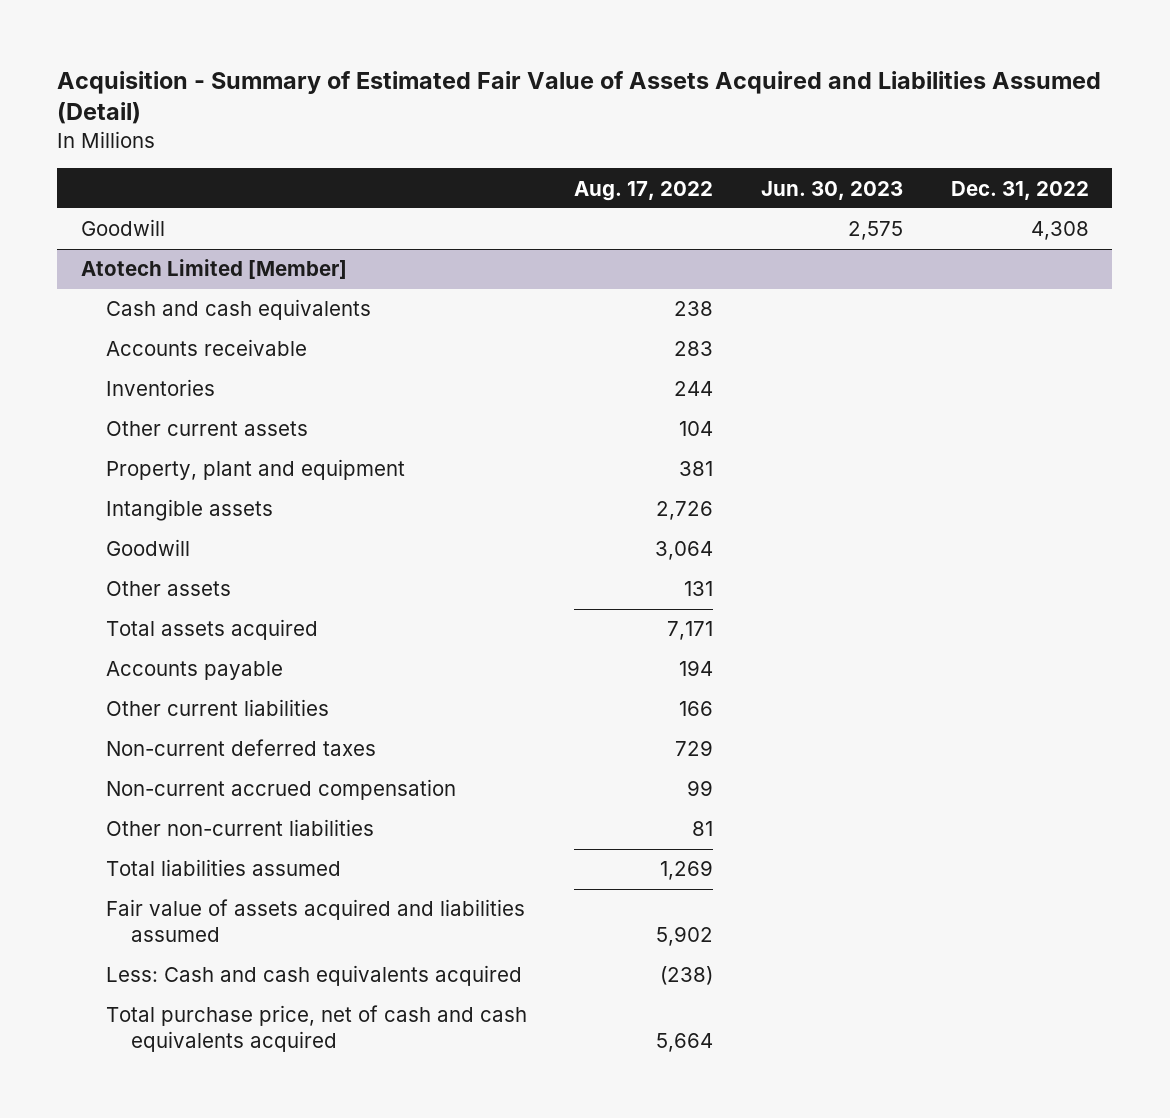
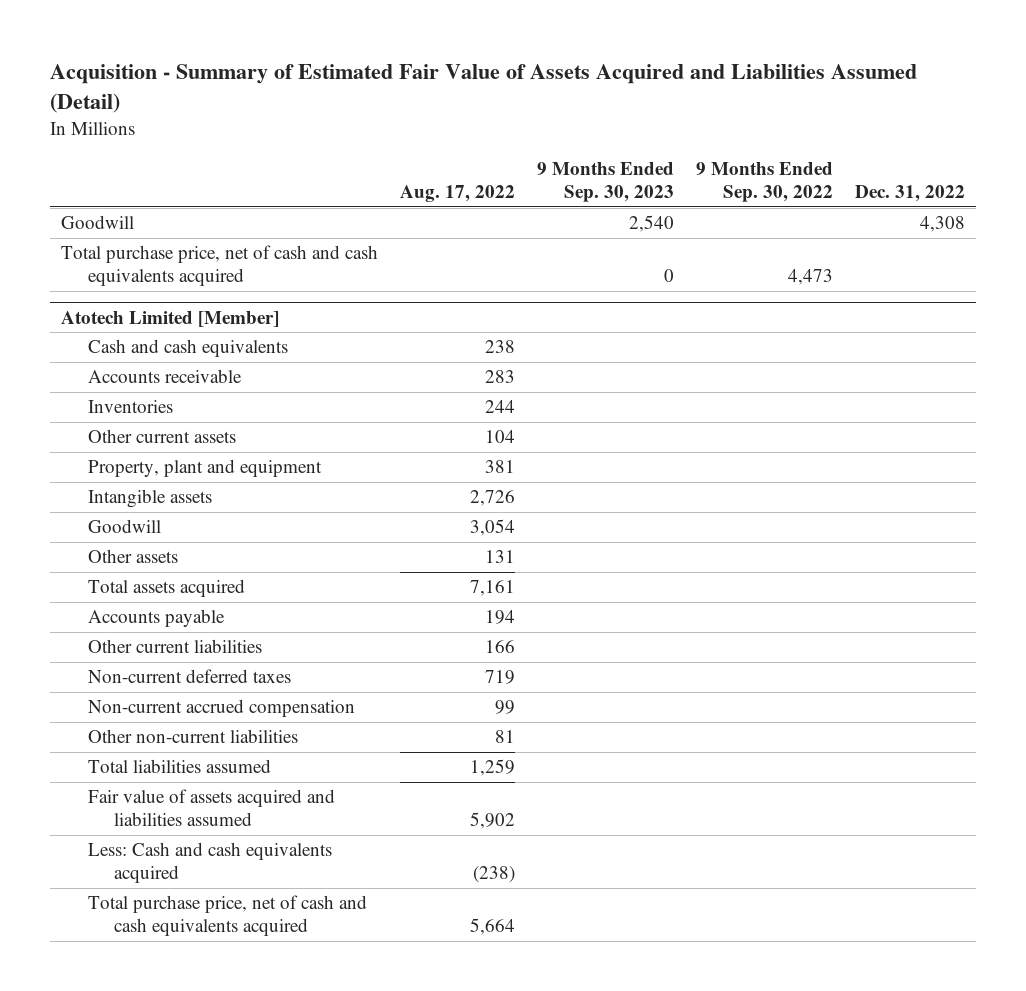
[761,180,904,200] Jun. 30, 2023 -> none
none -> [536,161,674,203] 9 Months Ended Sep. 30, 2023
none -> [696,161,834,203] 9 Months Ended Sep. 30, 2022
none -> [60,245,378,287] Total purchase price, net of cash and cash equivalents acquired
[655,541,714,561] 3,064 -> [469,519,515,537] 3,054
[667,621,714,641] 7,171 -> [469,580,515,597] 7,161
[675,740,714,757] 729 -> [484,670,515,685] 719
[660,860,714,881] 1,269 -> [469,759,515,777] 1,259

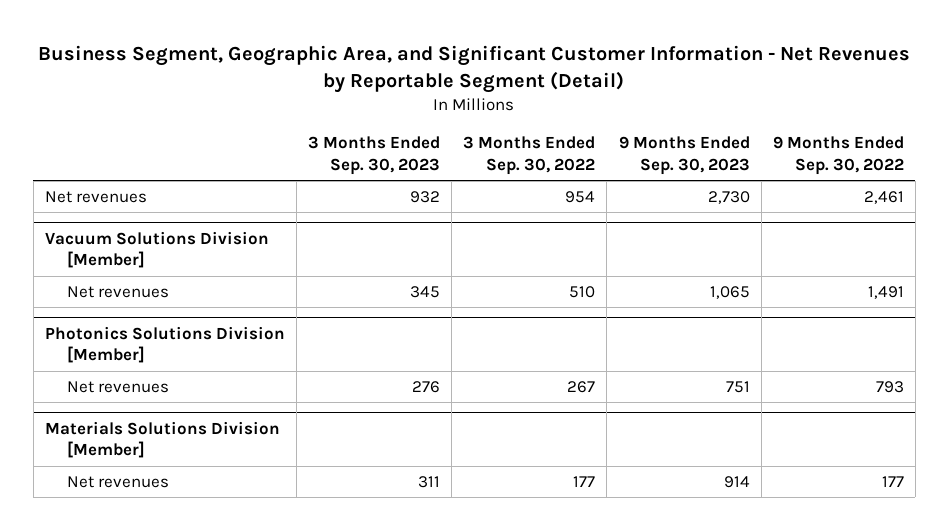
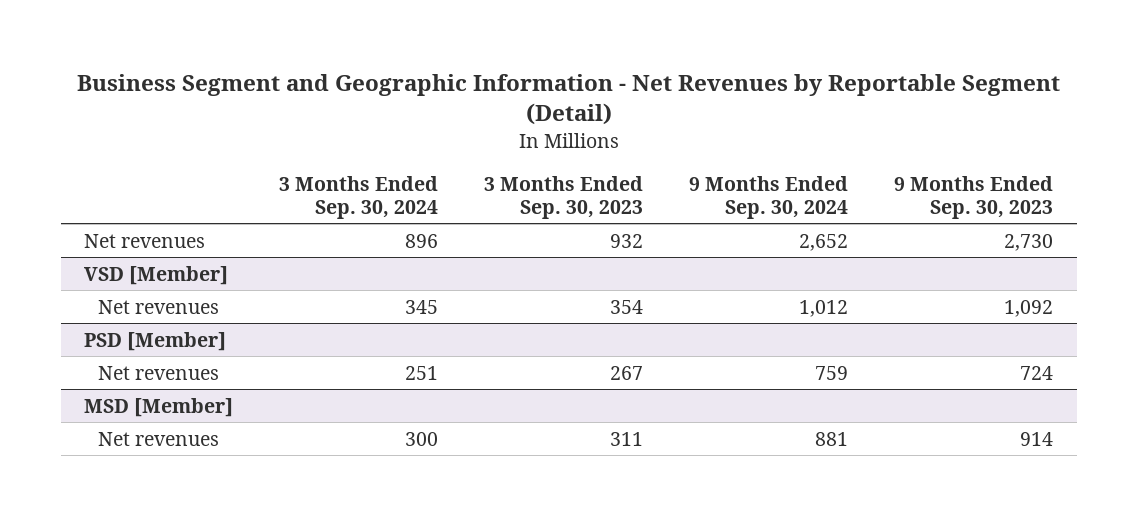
[38,45,911,93] Business Segment, Geographic Area, and Significant Customer Information - Net Revenues by Reportable Segment (Detail) -> [76,74,1060,126] Business Segment and Geographic Information - Net Revenues by Reportable Segment (Detail)
[463,136,596,176] 3 Months Ended Sep. 30, 2022 -> none
[772,136,904,176] 9 Months Ended Sep. 30, 2022 -> none
none -> [278,176,438,219] 3 Months Ended Sep. 30, 2024
none -> [689,176,849,219] 9 Months Ended Sep. 30, 2024
[44,230,269,269] Vacuum Solutions Division [Member] -> [83,265,228,285] VSD [Member]
[410,286,441,299] 345 -> [610,299,644,314] 354
[709,286,750,300] 1,065 -> [1004,299,1054,317] 1,092
[44,325,285,364] Photonics Solutions Division [Member] -> [83,331,226,351] PSD [Member]
[412,381,441,394] 276 -> [610,365,644,380] 267
[725,381,750,394] 751 -> [1020,365,1054,380] 724
[44,420,280,459] Materials Solutions Division [Member] -> [83,397,233,417] MSD [Member]

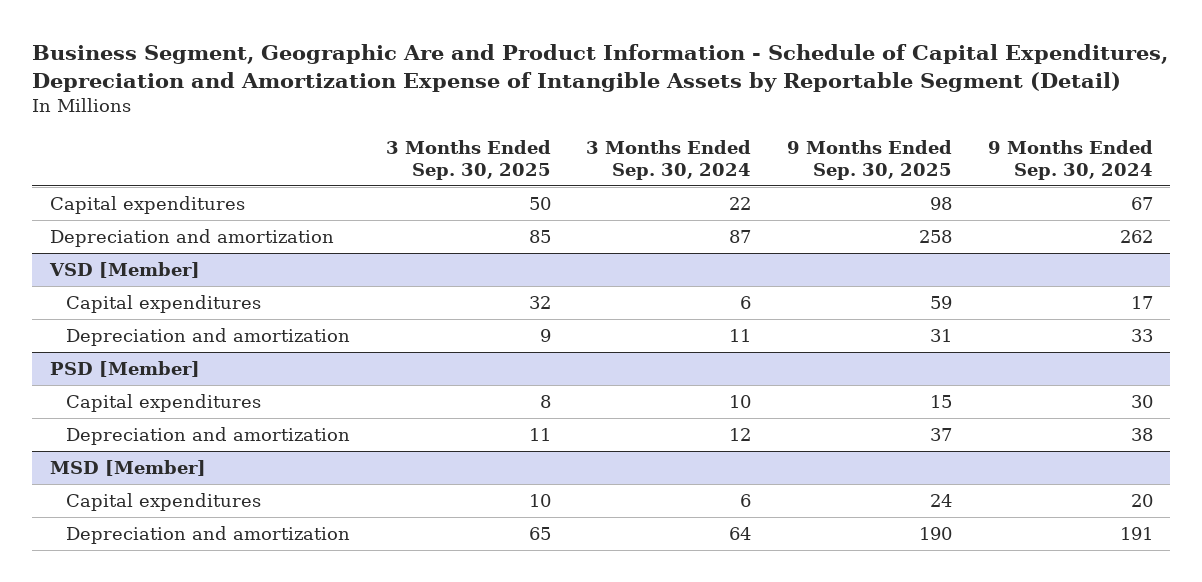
[76,74,1060,126] Business Segment and Geographic Information - Net Revenues by Reportable Segment (Detail) -> [32,44,1169,92] Business Segment, Geographic Are and Product Information - Schedule of Capital Expenditures, Depreciation and Amortization Expense of Intangible Assets by Reportable Segment (Detail)
[484,176,644,219] 3 Months Ended Sep. 30, 2023 -> none
[894,176,1054,219] 9 Months Ended Sep. 30, 2023 -> none
none -> [385,139,551,180] 3 Months Ended Sep. 30, 2025
none -> [786,139,952,180] 9 Months Ended Sep. 30, 2025
[83,233,205,248] Net revenues -> none
none -> [49,196,245,215] Capital expenditures
none -> [49,229,334,248] Depreciation and amortization
[98,299,220,314] Net revenues -> none
none -> [65,295,261,314] Capital expenditures
none -> [65,328,350,347] Depreciation and amortization
[98,365,220,380] Net revenues -> none
none -> [65,394,261,413] Capital expenditures
none -> [65,427,350,446] Depreciation and amortization
[98,431,220,446] Net revenues -> none
none -> [65,493,261,512] Capital expenditures
none -> [65,526,350,545] Depreciation and amortization

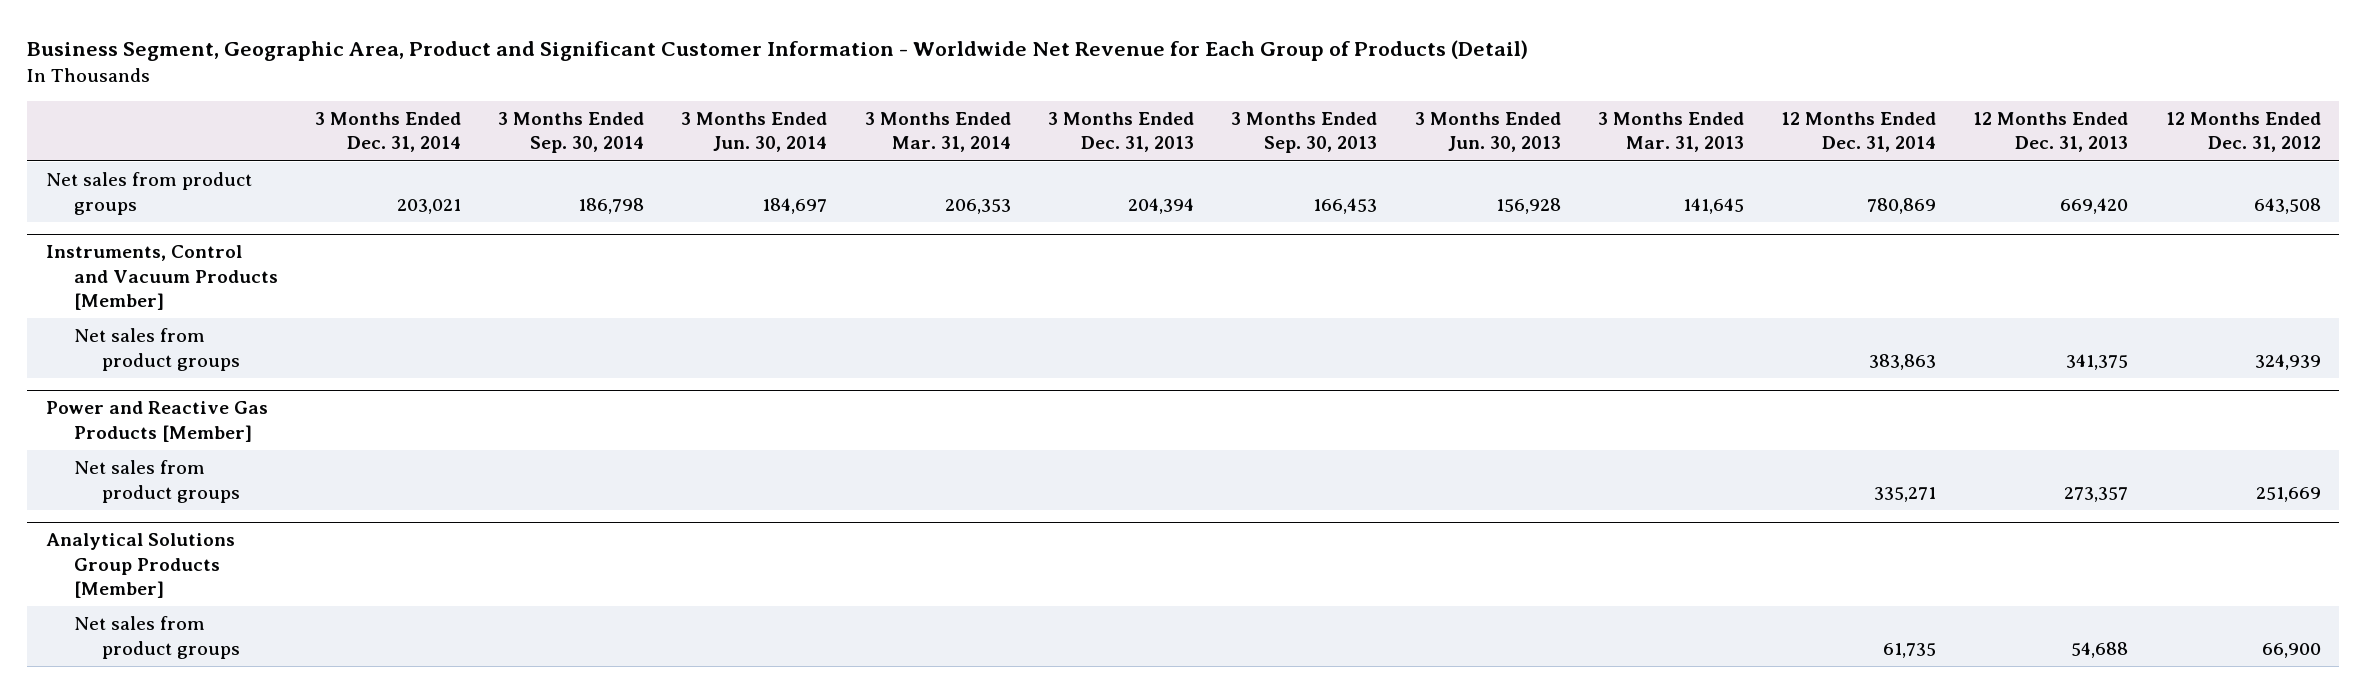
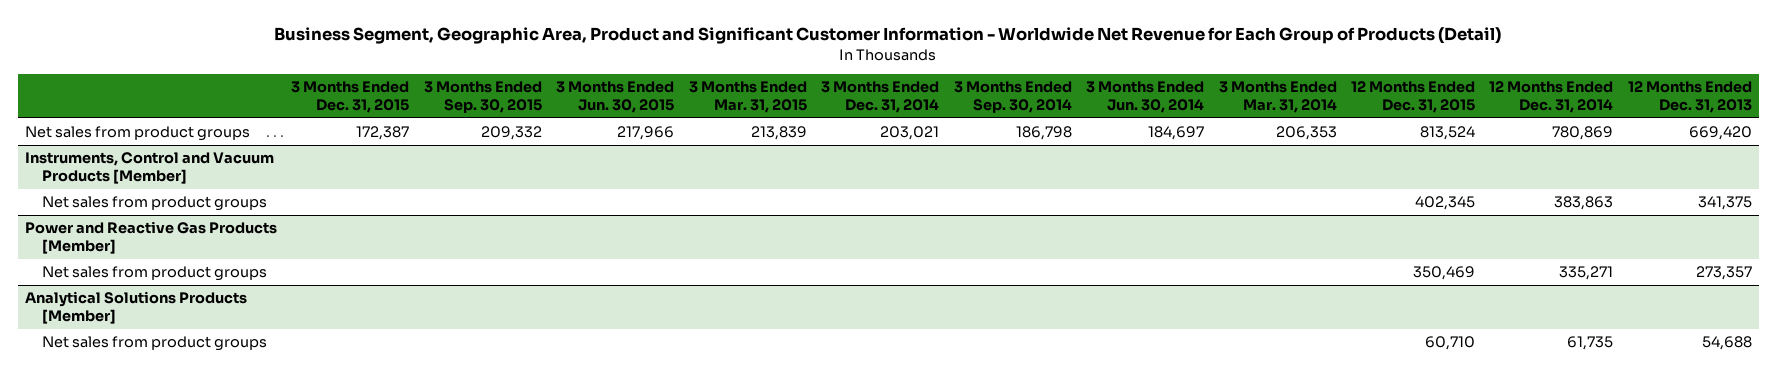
[1048,112,1195,153] 3 Months Ended Dec. 31, 2013 -> none
[1231,112,1378,154] 3 Months Ended Sep. 30, 2013 -> none
[1414,112,1561,153] 3 Months Ended Jun. 30, 2013 -> none
[1597,112,1744,153] 3 Months Ended Mar. 31, 2013 -> none
[2165,112,2321,153] 12 Months Ended Dec. 31, 2012 -> none
none -> [291,81,410,113] 3 Months Ended Dec. 31, 2015
none -> [423,81,542,113] 3 Months Ended Sep. 30, 2015
none -> [556,81,675,113] 3 Months Ended Jun. 30, 2015
none -> [688,81,807,113] 3 Months Ended Mar. 31, 2015
none -> [1350,81,1475,113] 12 Months Ended Dec. 31, 2015
[45,533,235,599] Analytical Solutions Group Products [Member] -> [24,291,247,324] Analytical Solutions Products [Member]

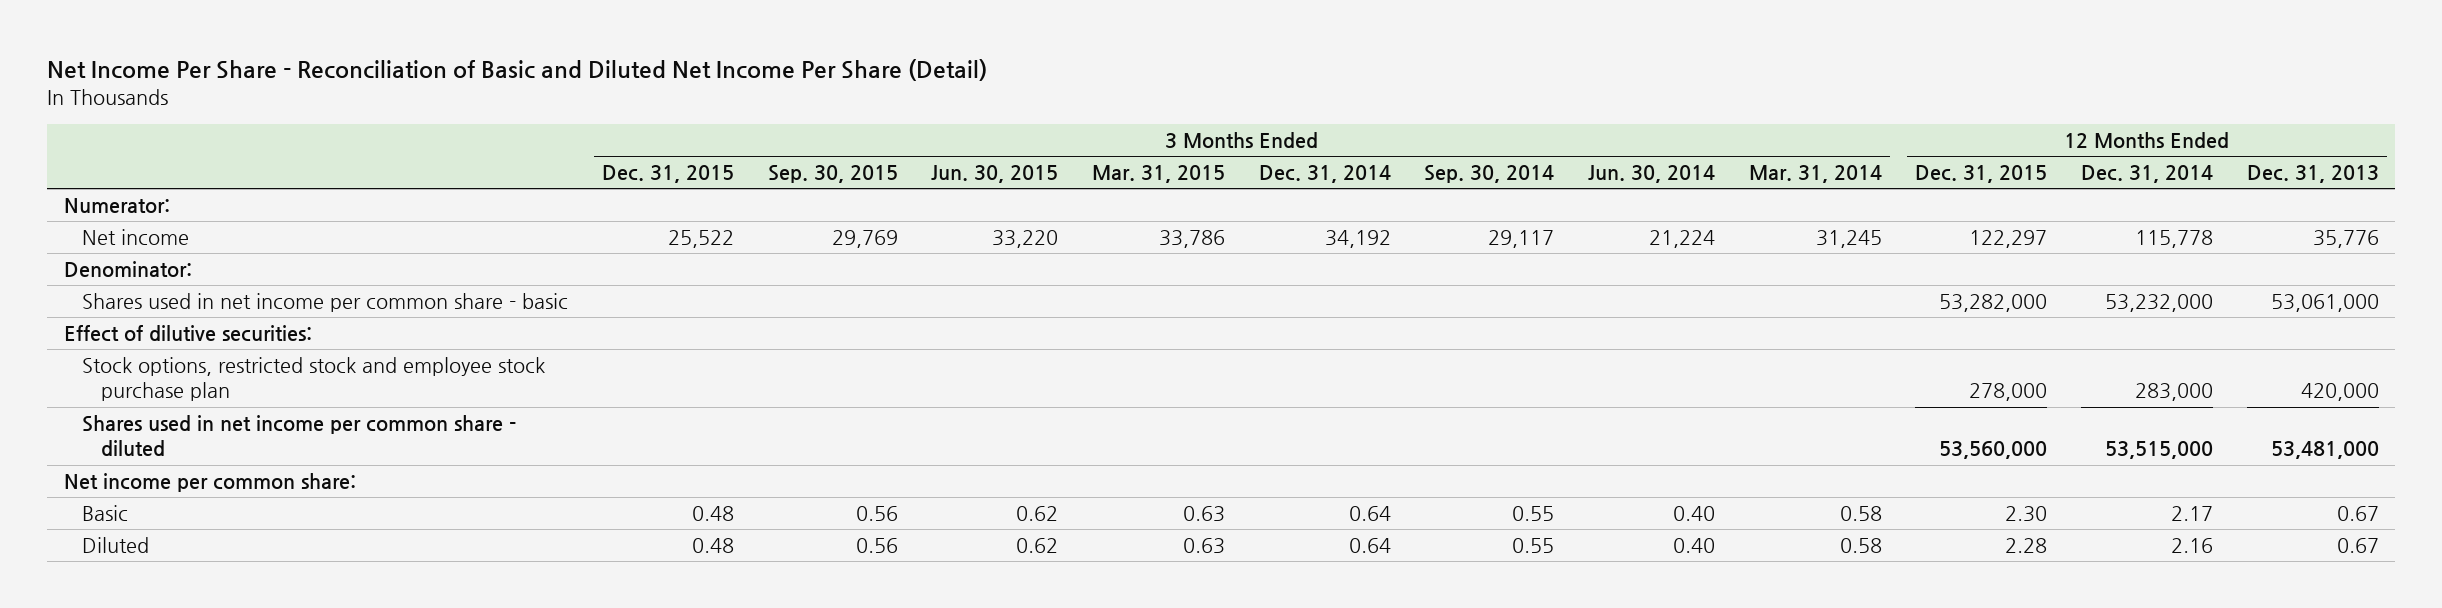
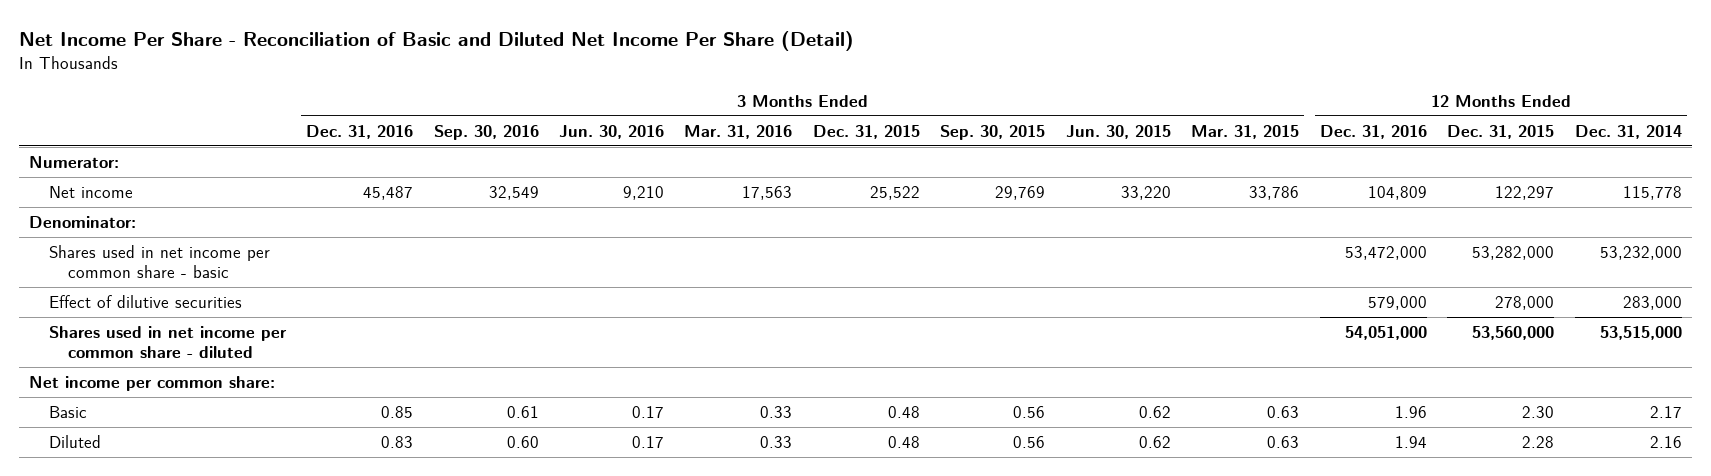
[1258,165,1391,184] Dec. 31, 2014 -> none
[1424,165,1555,184] Sep. 30, 2014 -> none
[1588,165,1716,184] Jun. 30, 2014 -> none
[1748,165,1882,184] Mar. 31, 2014 -> none
[2246,165,2379,184] Dec. 31, 2013 -> none
none -> [306,124,414,139] Dec. 31, 2016
none -> [433,124,539,140] Sep. 30, 2016
none -> [558,124,664,139] Jun. 30, 2016
none -> [684,124,793,139] Mar. 31, 2016
none -> [1319,124,1427,139] Dec. 31, 2016
[63,325,312,343] Effect of dilutive securities: -> none
[82,357,546,402] Stock options, restricted stock and employee stock purchase plan -> [48,294,242,308] Effect of dilutive securities

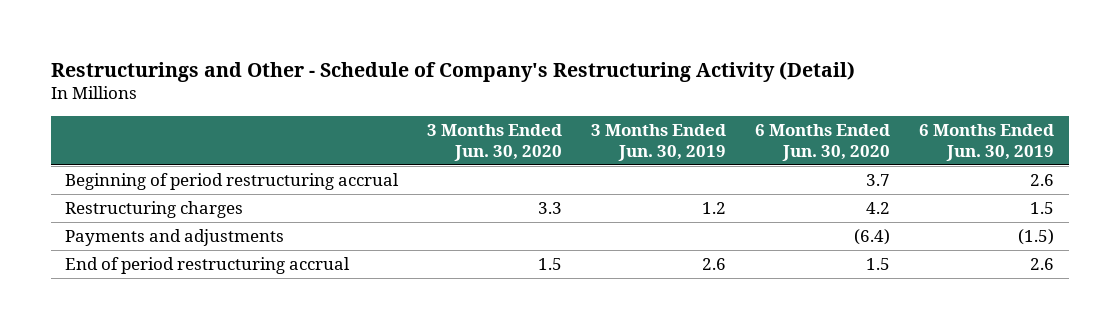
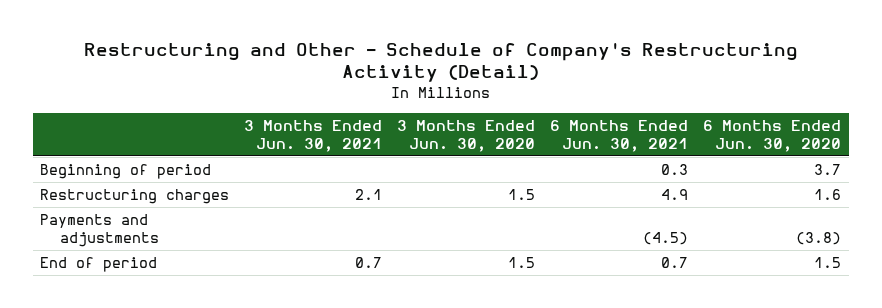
[50,60,855,82] Restructurings and Other - Schedule of Company's Restructuring Activity (Detail) -> [83,42,798,83] Restructuring and Other - Schedule of Company's Restructuring Activity (Detail)
[591,124,727,161] 3 Months Ended Jun. 30, 2019 -> none
[919,124,1055,161] 6 Months Ended Jun. 30, 2019 -> none
none -> [244,119,383,152] 3 Months Ended Jun. 30, 2021
none -> [550,119,689,152] 6 Months Ended Jun. 30, 2021
[65,173,400,191] Beginning of period restructuring accrual -> [40,163,212,179] Beginning of period
[538,202,563,215] 3.3 -> [508,188,536,200] 1.5
[866,202,891,215] 4.2 -> [814,188,842,200] 1.6
[854,229,891,246] (6.4) -> [796,231,842,245] (3.8)
[65,257,351,275] End of period restructuring accrual -> [40,256,158,272] End of period

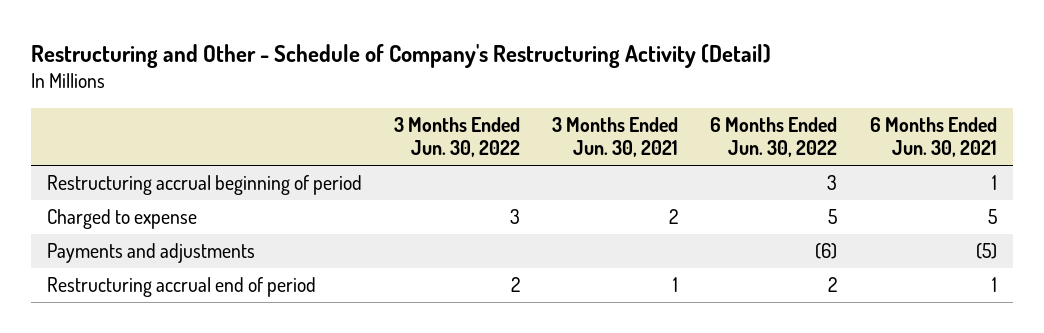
[397,119,536,152] 3 Months Ended Jun. 30, 2020 -> none
[703,119,842,152] 6 Months Ended Jun. 30, 2020 -> none
none -> [394,117,521,158] 3 Months Ended Jun. 30, 2022
none -> [710,117,838,158] 6 Months Ended Jun. 30, 2022
[40,188,230,204] Restructuring charges -> none
[40,163,212,179] Beginning of period -> [46,175,362,196] Restructuring accrual beginning of period
[661,163,689,175] 0.3 -> [991,175,997,191] 1
none -> [46,209,197,230] Charged to expense
[643,231,689,245] (4.5) -> [975,243,997,260] (5)
[40,256,158,272] End of period -> [46,277,316,298] Restructuring accrual end of period
[355,256,383,268] 0.7 -> [673,277,679,293] 1
[661,256,689,268] 0.7 -> [991,277,997,293] 1

